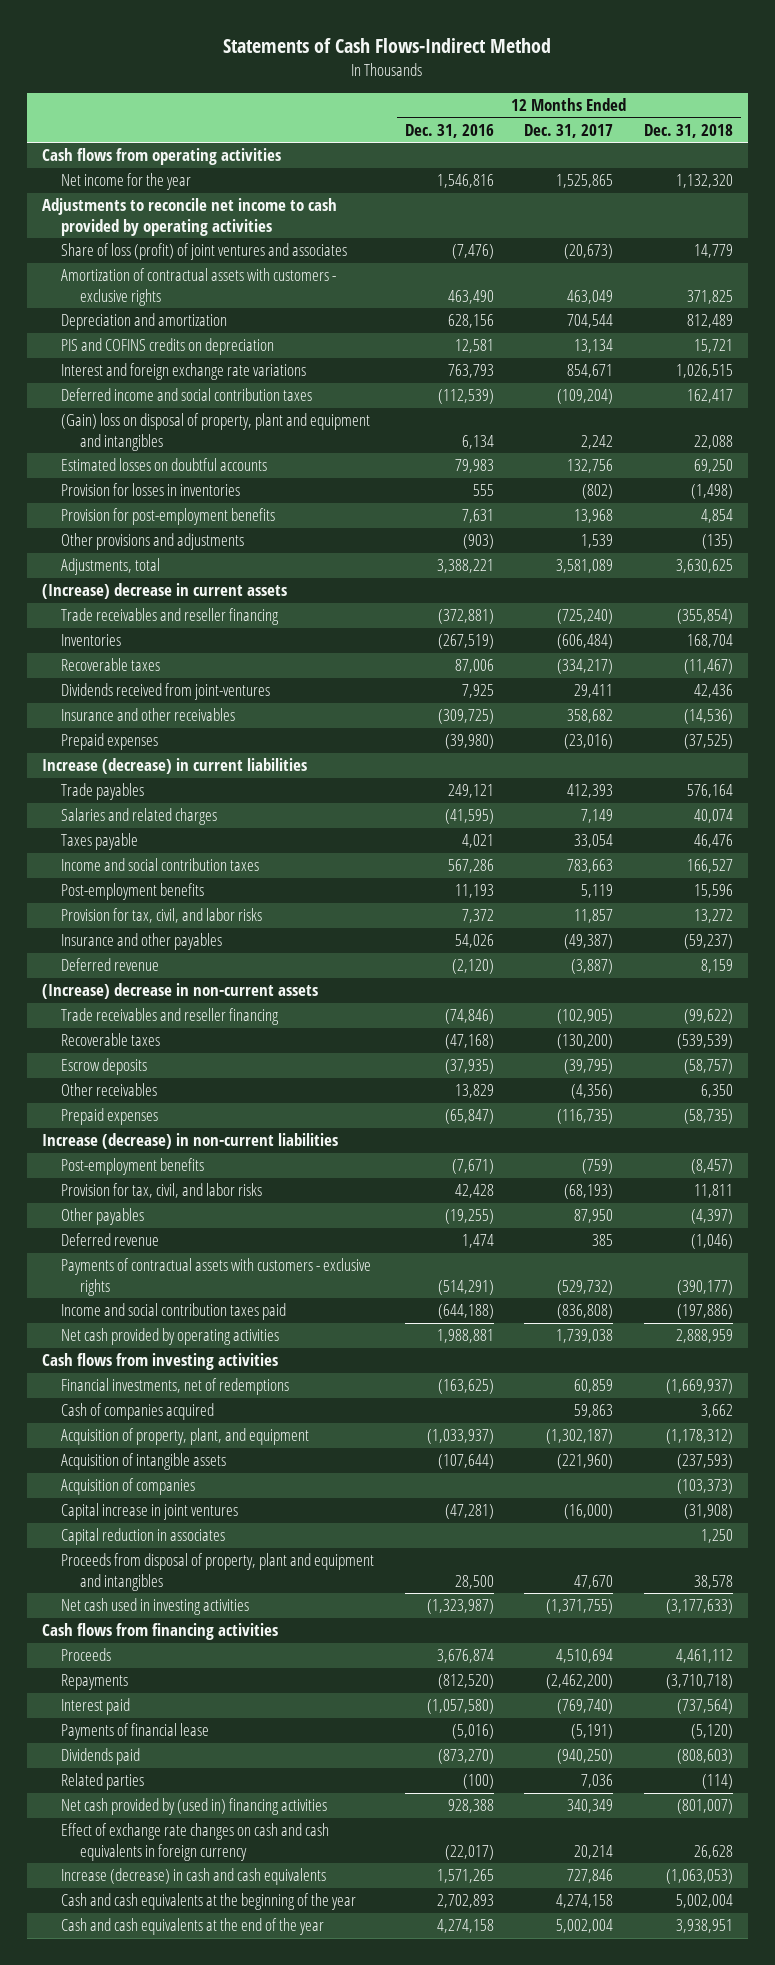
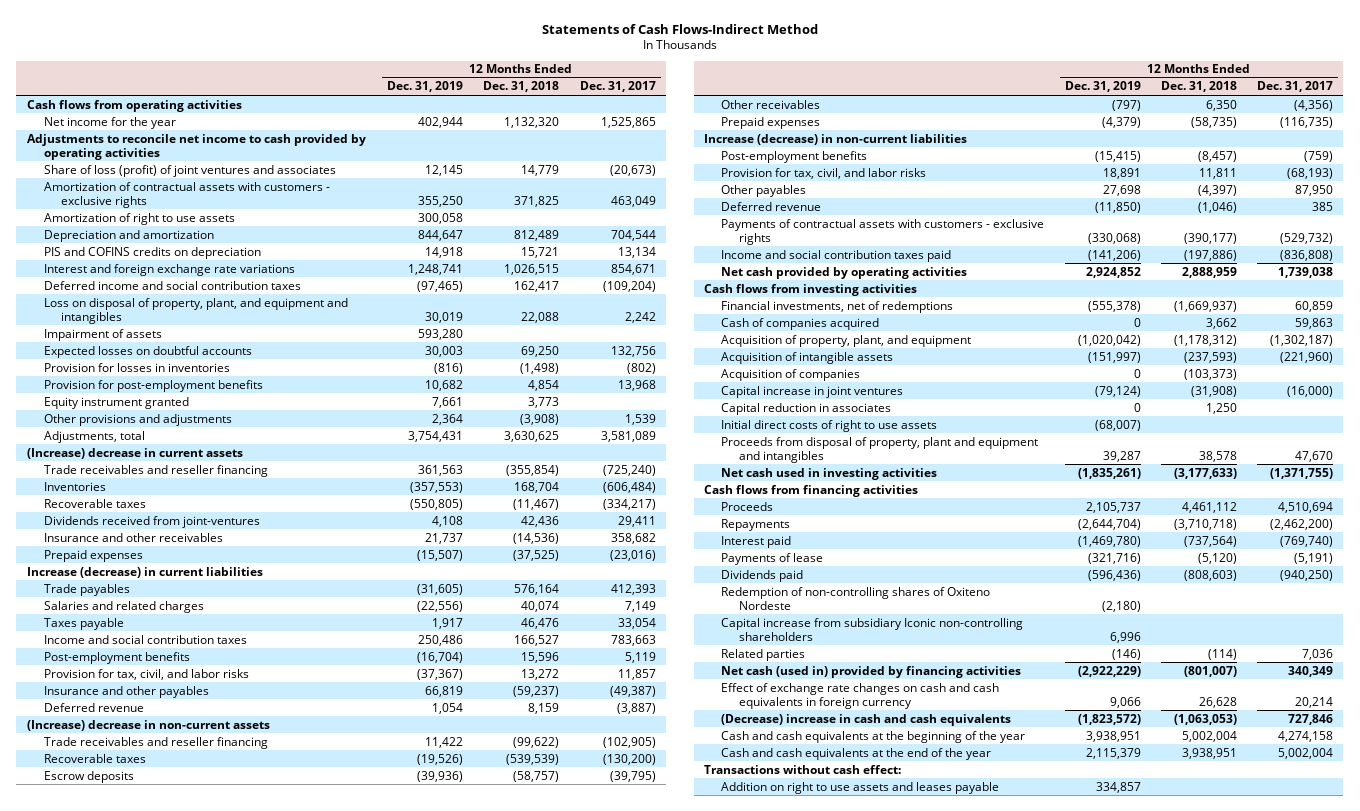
[404,123,494,138] Dec. 31, 2016 -> none
none -> [387,81,464,93] Dec. 31, 2019
none -> [43,212,235,225] Amortization of right to use assets
[61,413,371,451] (Gain) loss on disposal of property, plant and equipment and intangibles -> [43,297,348,324] Loss on disposal of property, plant, and equipment and intangibles
none -> [43,328,162,341] Impairment of assets
[61,458,268,472] Estimated losses on doubtful accounts -> [43,345,252,358] Expected losses on doubtful accounts
none -> [43,396,189,409] Equity instrument granted
[701,534,733,550] (135) -> [520,413,560,425] (3,908)
none -> [721,419,938,432] Initial direct costs of right to use assets
[61,1723,210,1741] Payments of financial lease -> [721,552,824,565] Payments of lease
none -> [721,586,991,610] Redemption of non-controlling shares of Oxiteno Nordeste
none -> [721,617,1024,641] Capital increase from subsidiary Iconic non-controlling shareholders
[61,1798,328,1816] Net cash provided by (used in) financing activities -> [721,665,1022,678] Net cash (used in) provided by financing activities
[61,1868,327,1886] Increase (decrease) in cash and cash equivalents -> [721,713,1012,726] (Decrease) increase in cash and cash equivalents
none -> [704,764,902,774] Transactions without cash effect:
none -> [721,781,1000,794] Addition on right to use assets and leases payable

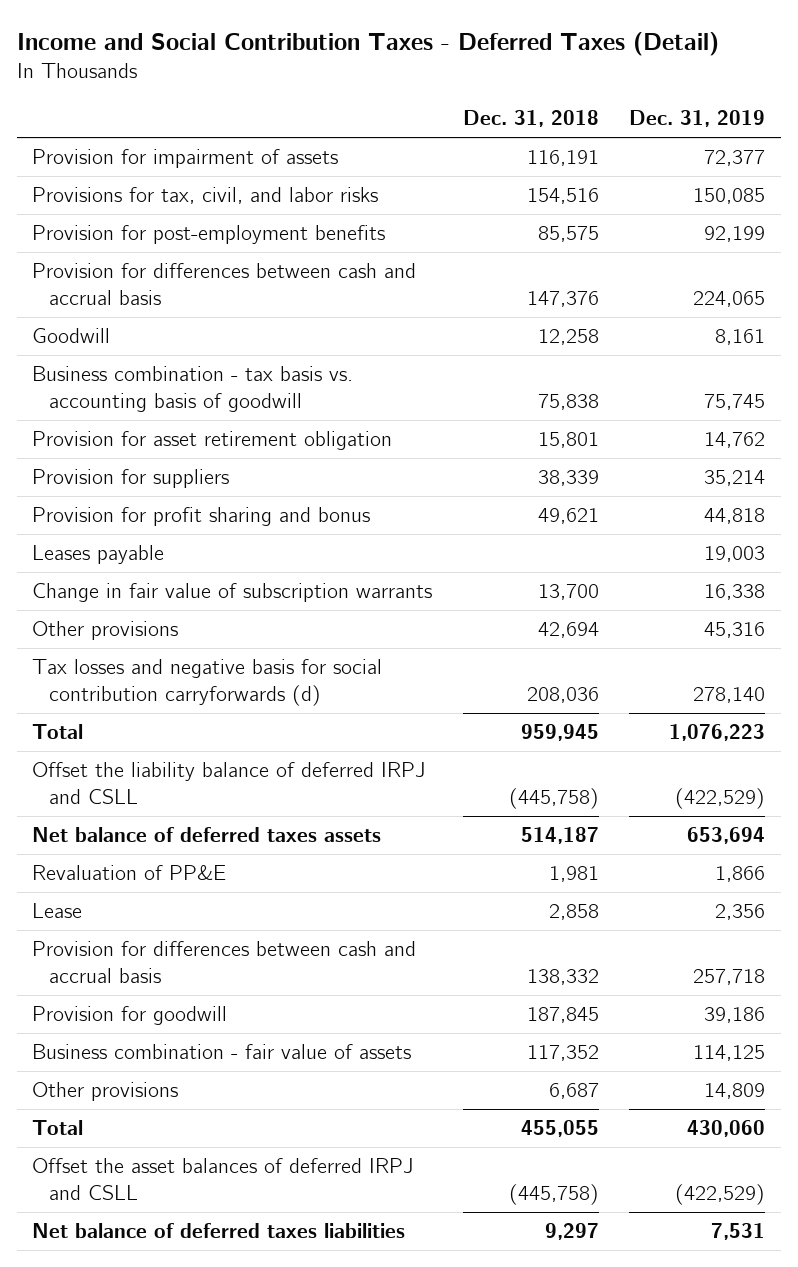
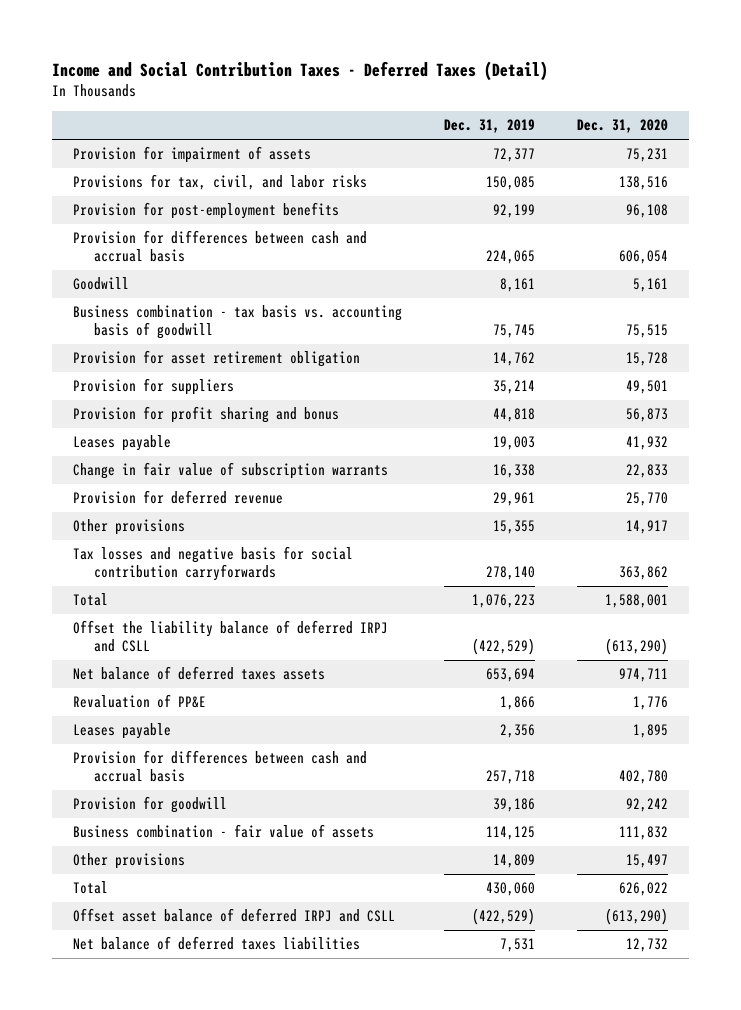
[462,110,599,128] Dec. 31, 2018 -> none
none -> [577,119,669,134] Dec. 31, 2020
none -> [73,490,284,505] Provision for deferred revenue
[704,622,766,639] 45,316 -> [493,520,536,535] 15,355
[32,659,383,706] Tax losses and negative basis for social contribution carryforwards (d) -> [73,546,354,582] Tax losses and negative basis for social contribution carryforwards
[32,903,83,919] Lease -> [73,723,172,740] Leases payable
[32,1158,414,1200] Offset the asset balances of deferred IRPJ and CSLL -> [73,908,396,923] Offset asset balance of deferred IRPJ and CSLL

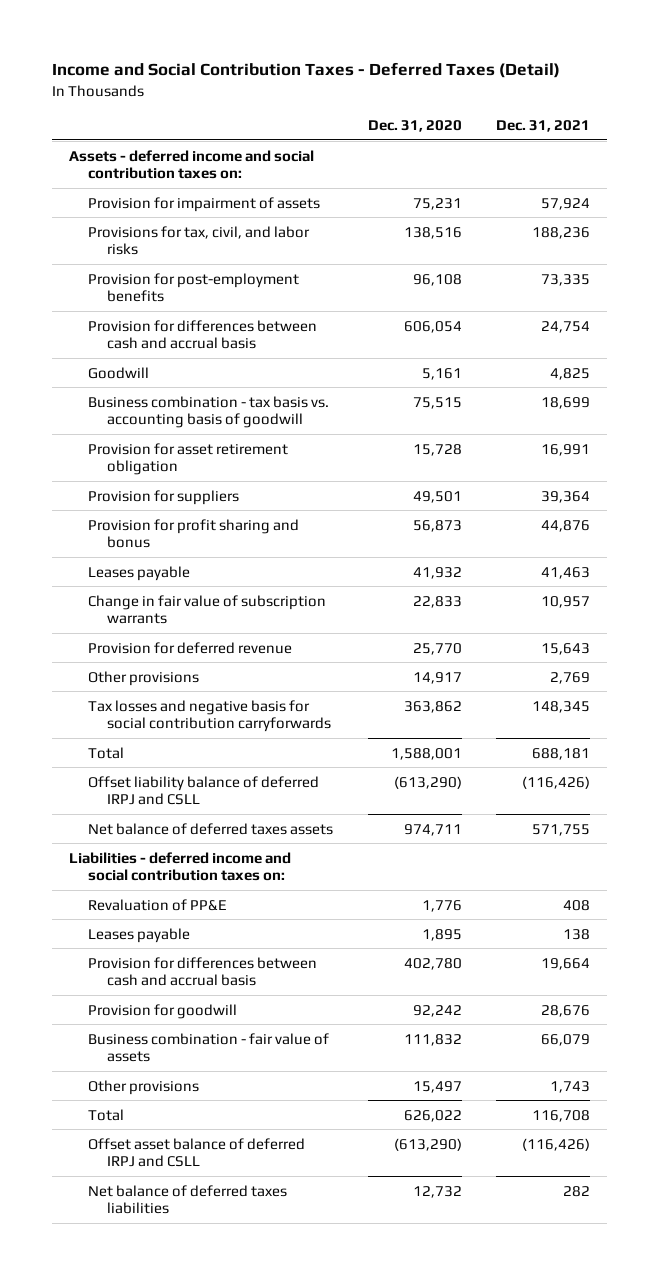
[444,119,536,134] Dec. 31, 2019 -> none
none -> [495,120,590,133] Dec. 31, 2021
none -> [69,149,315,180] Assets - deferred income and social contribution taxes on:
[73,620,389,653] Offset the liability balance of deferred IRPJ and CSLL -> [88,775,320,806] Offset liability balance of deferred IRPJ and CSLL
none -> [69,851,292,882] Liabilities - deferred income and social contribution taxes on:

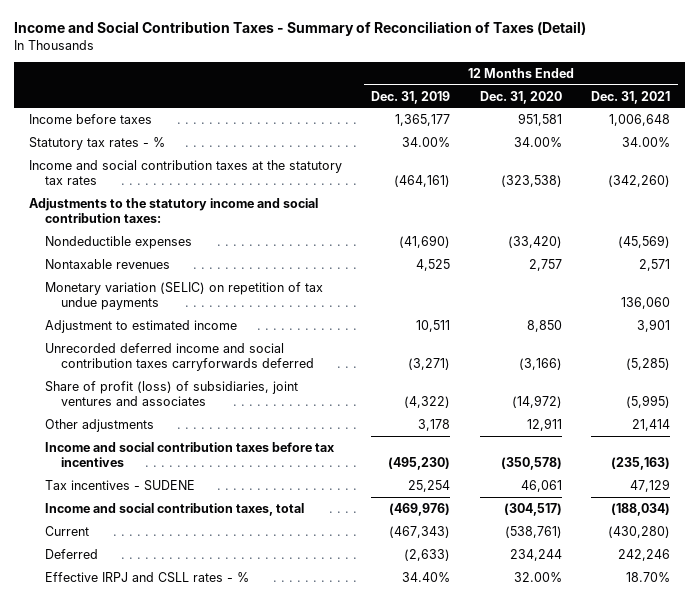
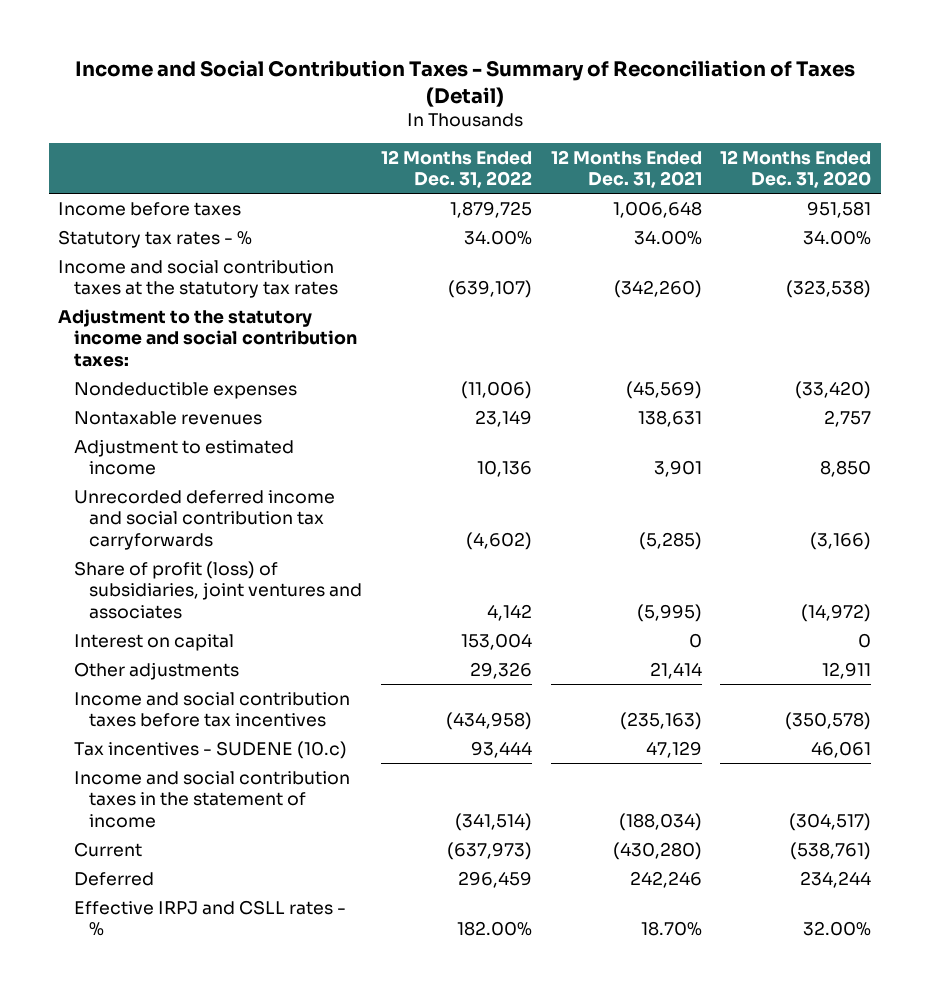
[371,90,451,104] Dec. 31, 2019 -> none
none -> [380,149,532,189] 12 Months Ended Dec. 31, 2022
[28,197,318,224] Adjustments to the statutory income and social contribution taxes: -> [58,308,357,367] Adjustment to the statutory income and social contribution taxes:
[45,281,324,311] Monetary variation (SELIC) on repetition of tax undue payments -> none
[639,258,671,271] 2,571 -> [637,409,702,427] 138,631
[45,342,315,372] Unrecorded deferred income and social contribution taxes carryforwards deferred -> [73,489,335,550] Unrecorded deferred income and social contribution tax carryforwards
none -> [73,633,234,651] Interest on capital
[45,479,196,491] Tax incentives - SUDENE -> [73,740,347,759] Tax incentives - SUDENE (10.c)
[45,502,305,516] Income and social contribution taxes, total -> [73,770,350,828] Income and social contribution taxes in the statement of income

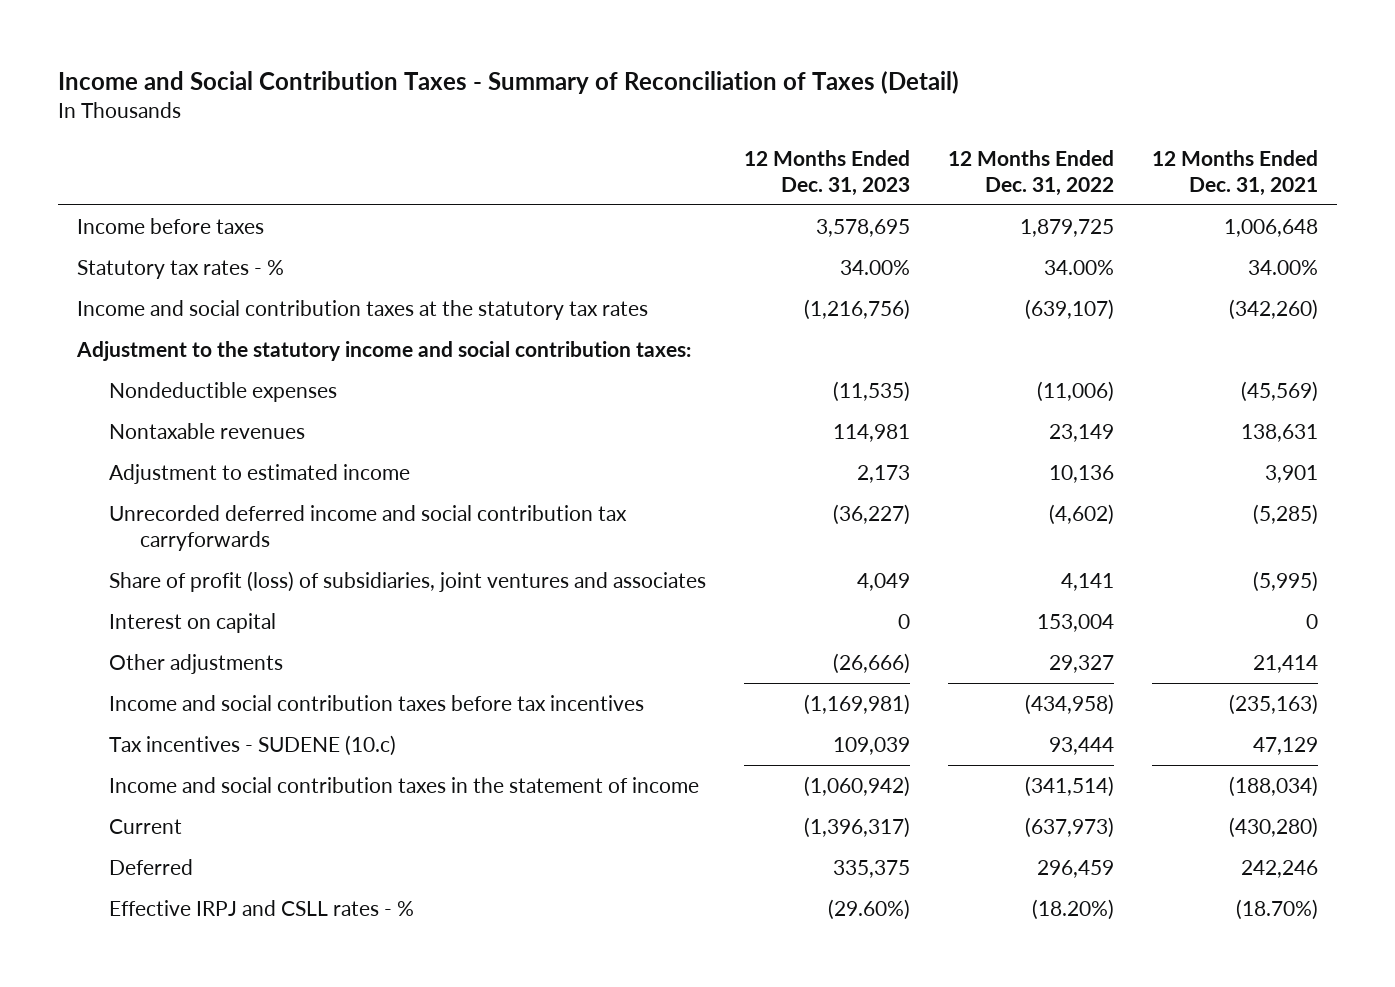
[720,149,872,189] 12 Months Ended Dec. 31, 2020 -> none
none -> [743,149,910,196] 12 Months Ended Dec. 31, 2023
[486,603,532,621] 4,142 -> [1060,572,1114,591] 4,141
[469,661,532,679] 29,326 -> [1048,654,1114,673] 29,327
[456,921,532,937] 182.00% -> [1031,898,1114,920] (18.20%)
[640,921,702,937] 18.70% -> [1235,898,1318,920] (18.70%)

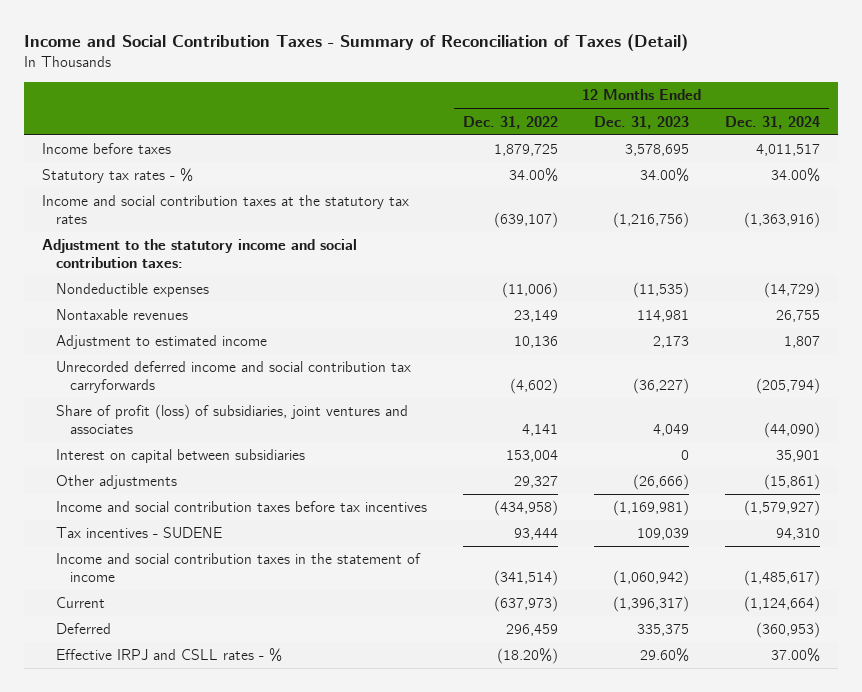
[1151,149,1318,196] 12 Months Ended Dec. 31, 2021 -> none
none -> [725,115,821,129] Dec. 31, 2024
[108,612,276,633] Interest on capital -> [55,449,305,464] Interest on capital between subsidiaries
[108,734,396,756] Tax incentives - SUDENE (10.c) -> [55,527,222,539] Tax incentives - SUDENE
[827,898,910,920] (29.60%) -> [640,648,690,663] 29.60%

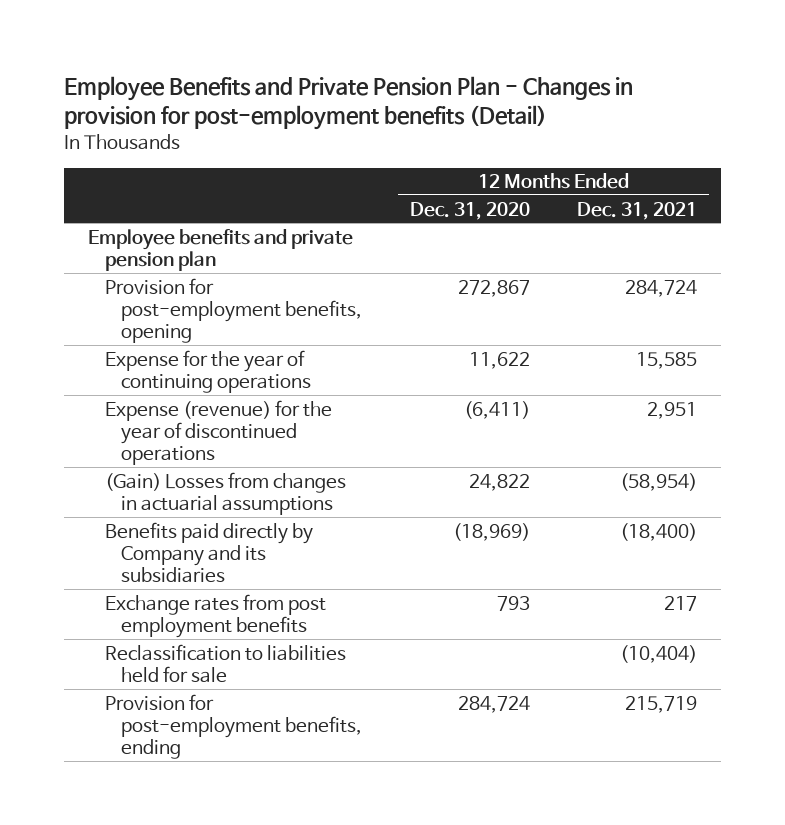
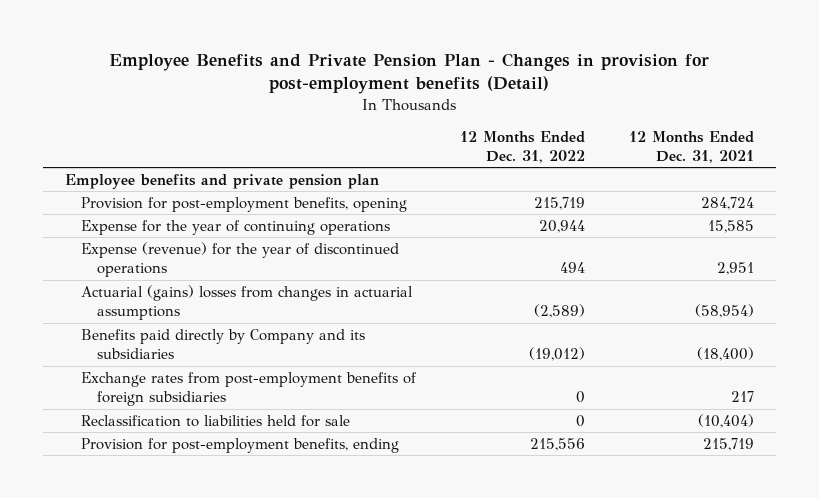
[409,201,530,220] Dec. 31, 2020 -> none
none -> [459,130,585,163] 12 Months Ended Dec. 31, 2022
[104,471,346,515] (Gain) Losses from changes in actuarial assumptions -> [80,284,413,321] Actuarial (gains) losses from changes in actuarial assumptions
[104,593,326,638] Exchange rates from post employment benefits -> [80,371,417,407] Exchange rates from post-employment benefits of foreign subsidiaries

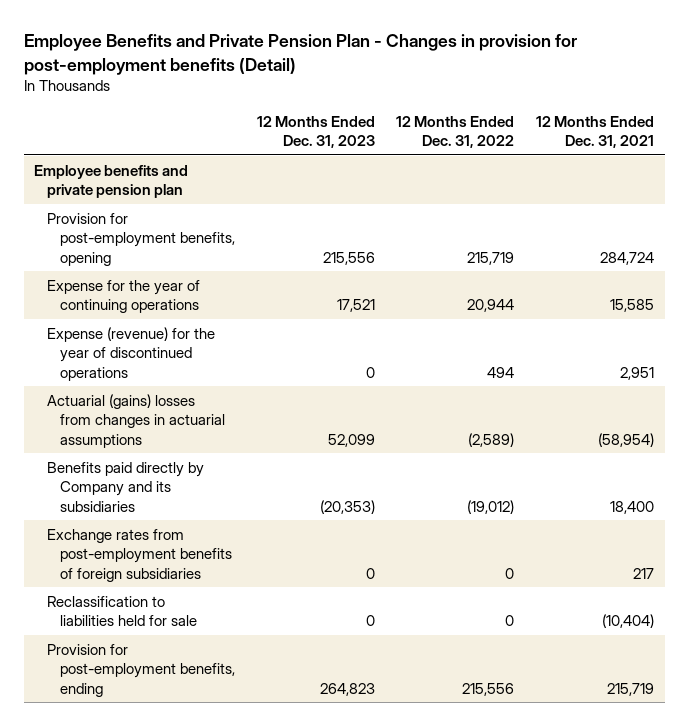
none -> [256,115,375,148] 12 Months Ended Dec. 31, 2023
[697,347,755,362] (18,400) -> [609,500,654,514] 18,400

